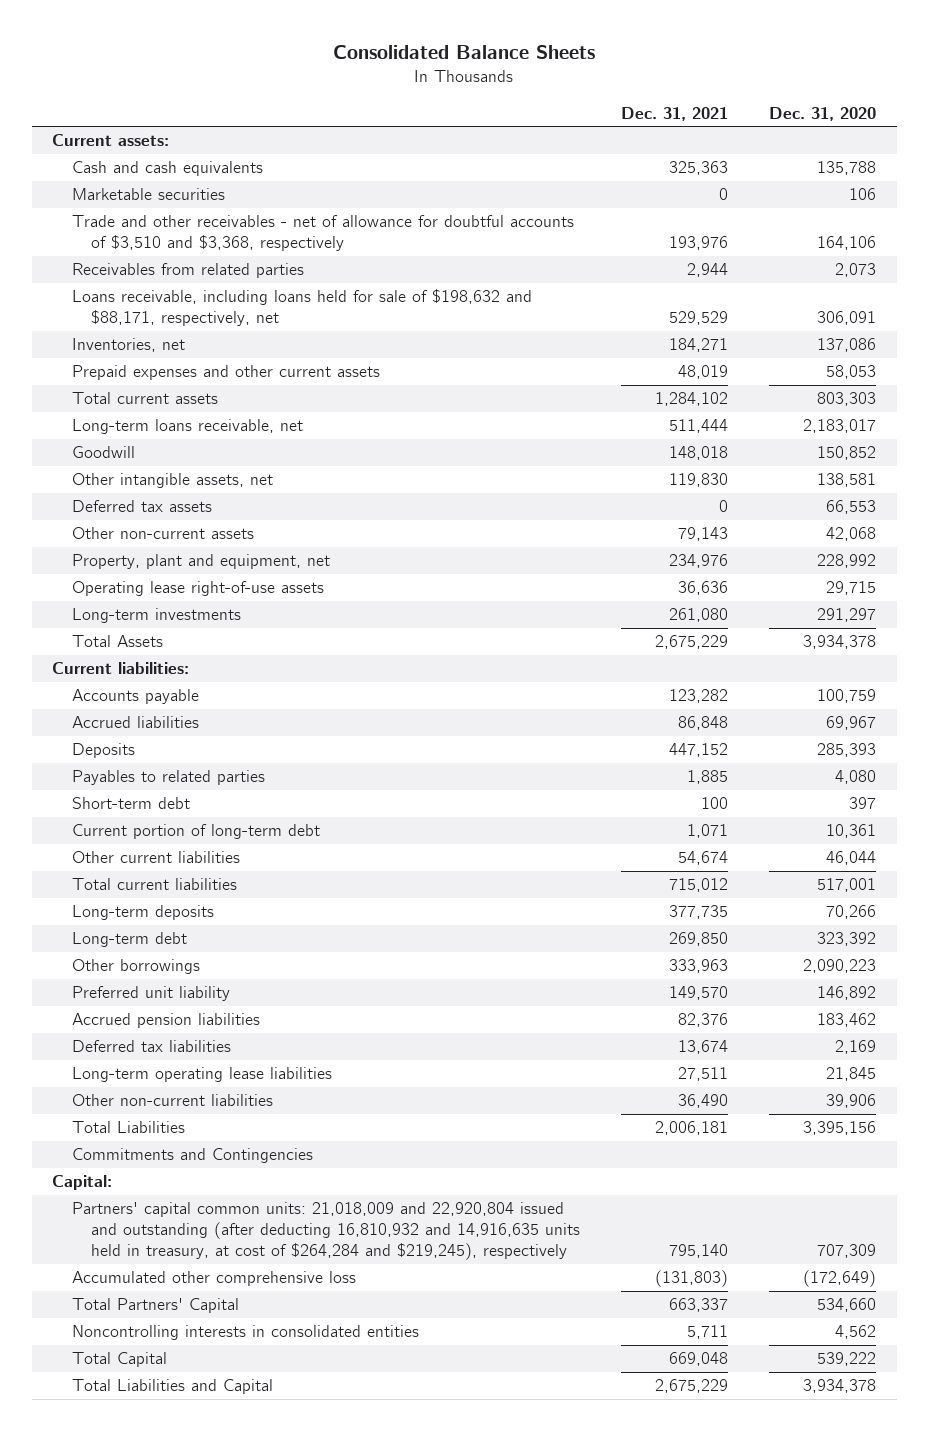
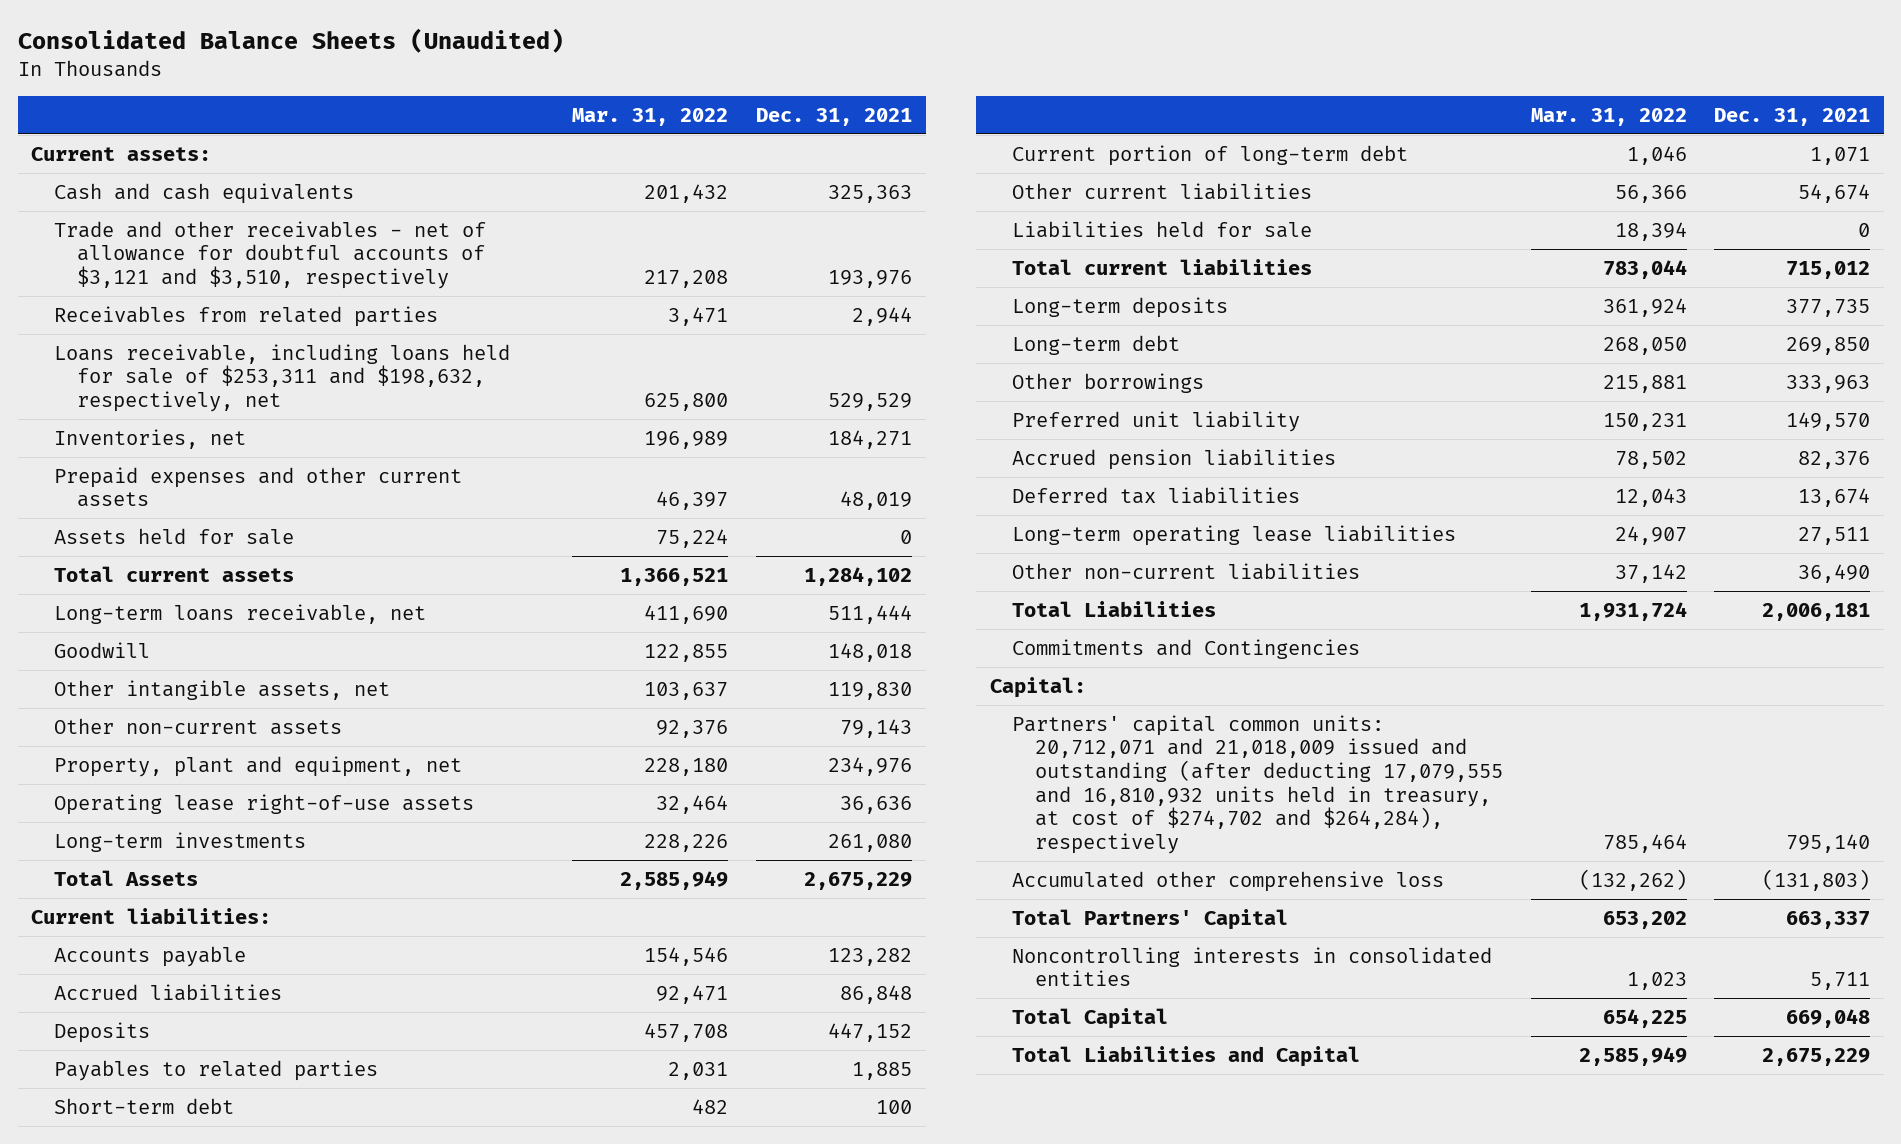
[333,44,596,59] Consolidated Balance Sheets -> [17,27,564,53] Consolidated Balance Sheets (Unaudited)
[769,106,877,121] Dec. 31, 2020 -> none
none -> [572,108,729,127] Mar. 31, 2022
[71,188,225,201] Marketable securities -> none
[71,215,574,252] Trade and other receivables - net of allowance for doubtful accounts of $3,510 and $3,368, respectively -> [54,220,487,290] Trade and other receivables - net of allowance for doubtful accounts of $3,121 and $3,510, respectively
[71,289,532,327] Loans receivable, including loans held for sale of $198,632 and $88,171, respectively, net -> [54,343,511,413] Loans receivable, including loans held for sale of $253,311 and $198,632, respectively, net
none -> [54,527,295,545] Assets held for sale
[71,500,212,513] Deferred tax assets -> none
none -> [1012,220,1313,238] Liabilities held for sale
[71,1202,581,1261] Partners' capital common units: 21,018,009 and 22,920,804 issued and outstanding (after deducting 16,810,932 and 14,916,635 units held in treasury, at cost of $264,284 and $219,245), respectively -> [1012,714,1504,854] Partners' capital common units: 20,712,071 and 21,018,009 issued and outstanding (after deducting 17,079,555 and 16,810,932 units held in treasury, at cost of $274,702 and $264,284), respectively

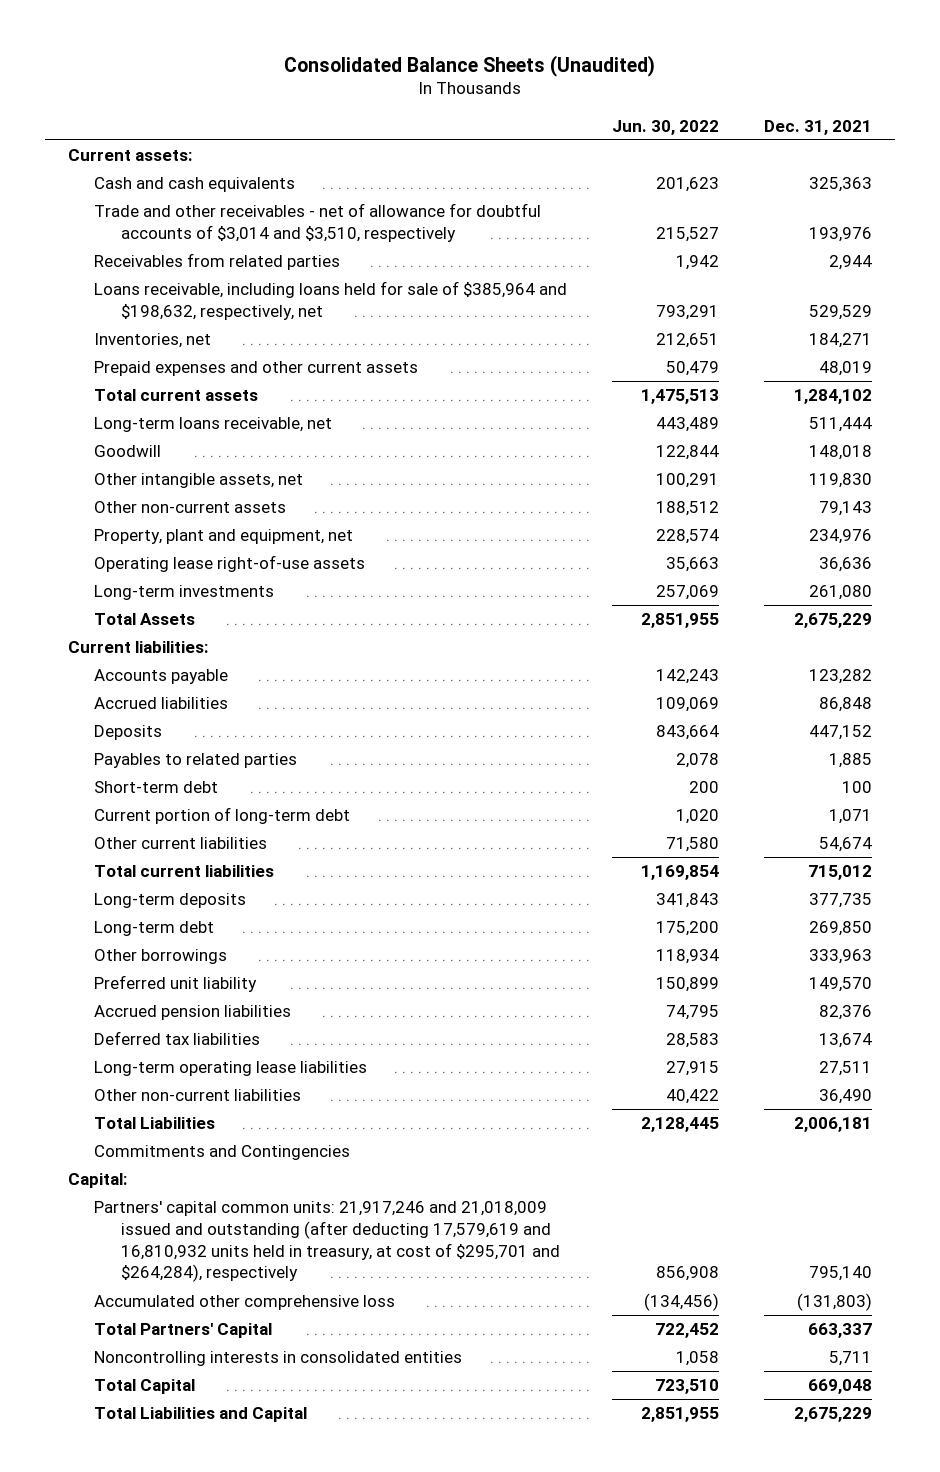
[572,108,729,127] Mar. 31, 2022 -> none
none -> [612,119,720,135] Jun. 30, 2022
[54,220,487,290] Trade and other receivables - net of allowance for doubtful accounts of $3,121 and $3,510, respectively -> [94,203,542,242] Trade and other receivables - net of allowance for doubtful accounts of $3,014 and $3,510, respectively
[54,343,511,413] Loans receivable, including loans held for sale of $253,311 and $198,632, respectively, net -> [94,281,568,320] Loans receivable, including loans held for sale of $385,964 and $198,632, respectively, net
[54,527,295,545] Assets held for sale -> none
[1012,220,1313,238] Liabilities held for sale -> none
[1012,714,1504,854] Partners' capital common units: 20,712,071 and 21,018,009 issued and outstanding (after deducting 17,079,555 and 16,810,932 units held in treasury, at cost of $274,702 and $264,284), respectively -> [94,1201,561,1283] Partners' capital common units: 21,917,246 and 21,018,009 issued and outstanding (after deducting 17,579,619 and 16,810,932 units held in treasury, at cost of $295,701 and $264,284), respectively

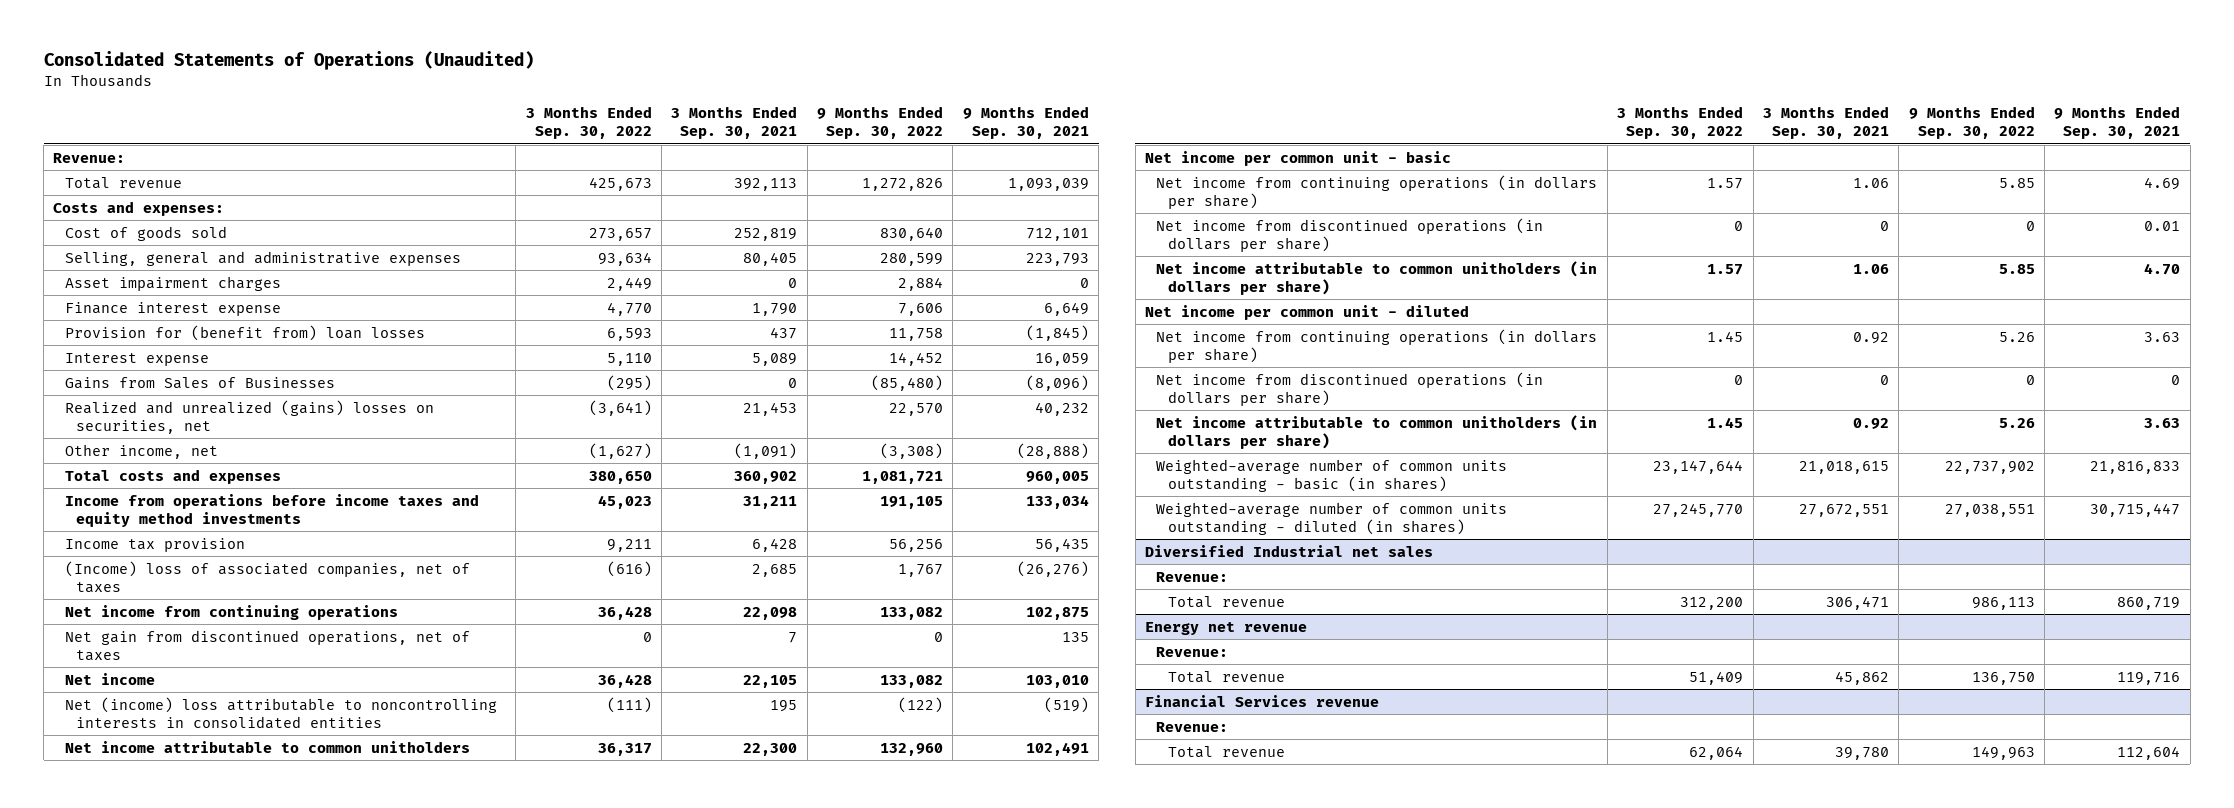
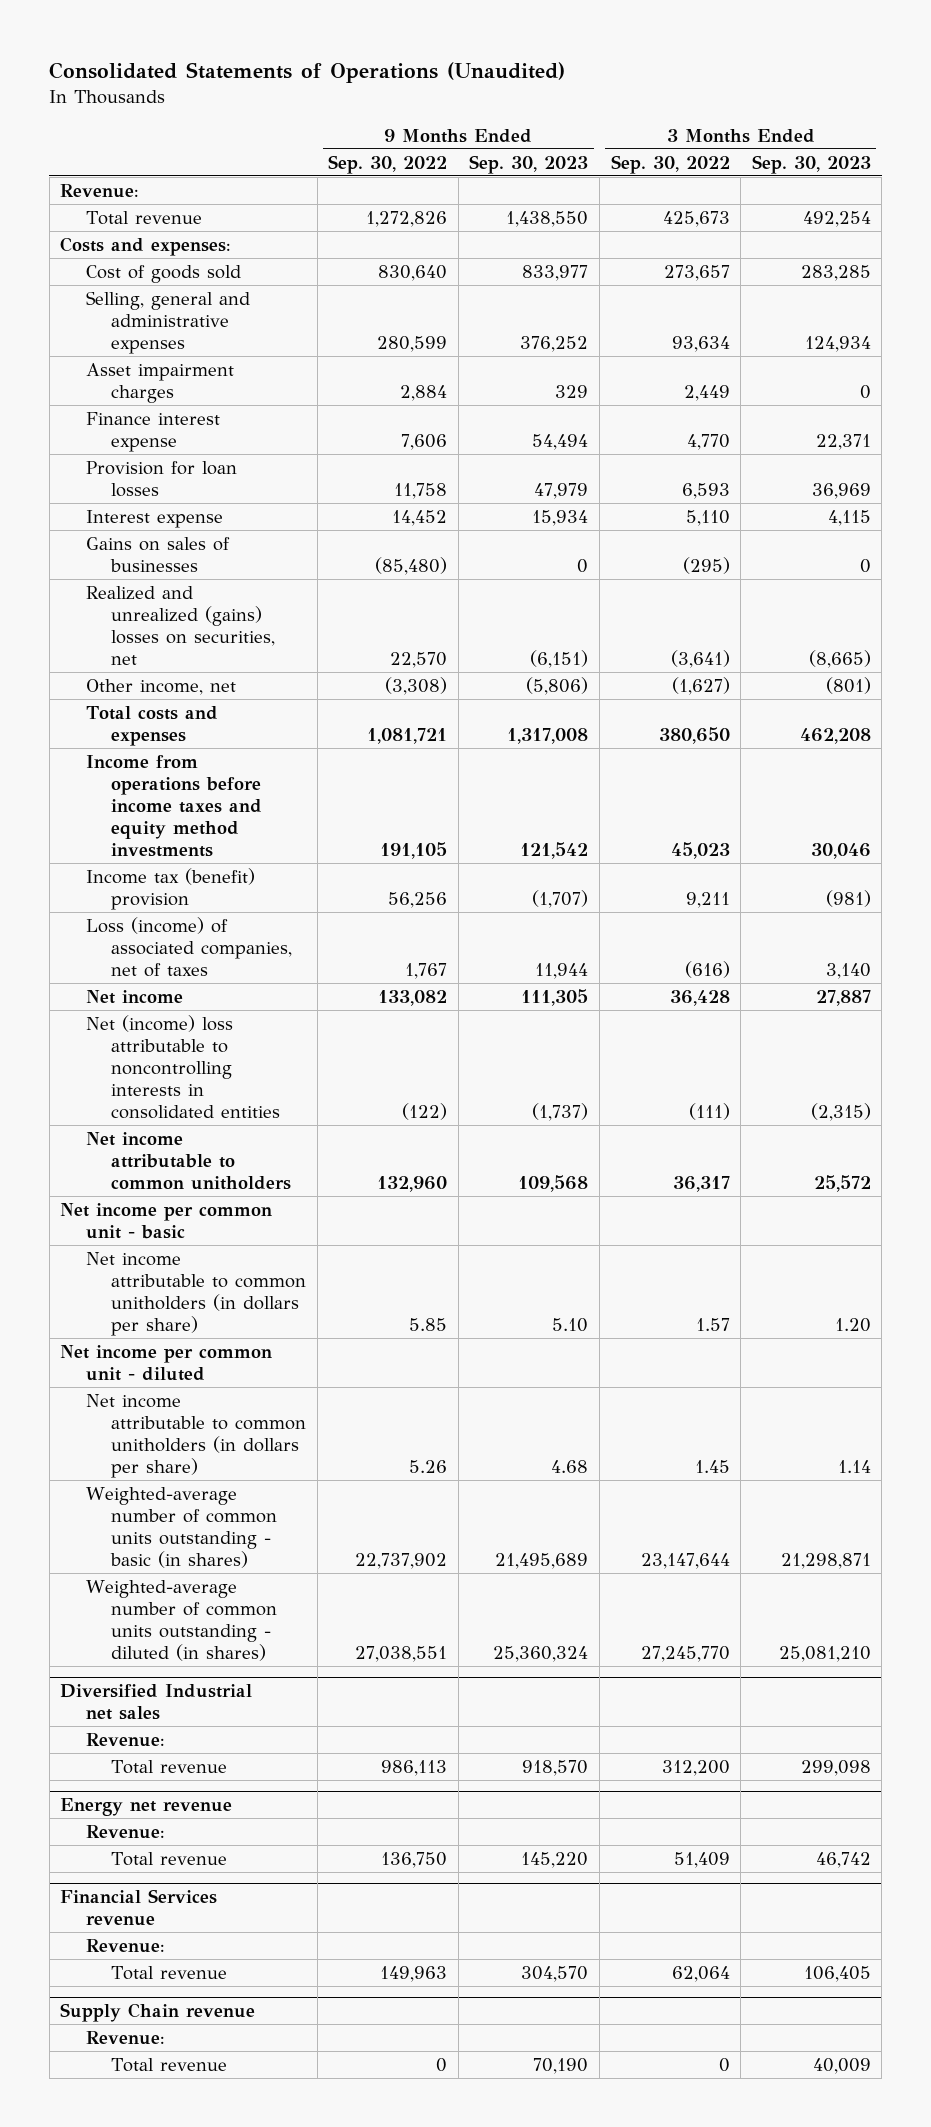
[671,106,798,140] 3 Months Ended Sep. 30, 2021 -> none
[962,106,1089,140] 9 Months Ended Sep. 30, 2021 -> none
none -> [469,154,589,174] Sep. 30, 2023
none -> [751,154,871,174] Sep. 30, 2023
[64,324,425,341] Provision for (benefit from) loan losses -> [85,460,237,497] Provision for loan losses
[64,376,335,389] Gains from Sales of Businesses -> [85,536,230,572] Gains on sales of businesses
[64,604,398,620] Net income from continuing operations -> none
[64,629,470,661] Net gain from discontinued operations, net of taxes -> none
[64,537,245,552] Income tax provision -> [85,867,255,910] Income tax (benefit) provision
[64,560,470,593] (Income) loss of associated companies, net of taxes -> [85,916,293,978] Loss (income) of associated companies, net of taxes
[1156,174,1598,209] Net income from continuing operations (in dollars per share) -> none
[1156,217,1544,252] Net income from discontinued operations (in dollars per share) -> none
[1156,328,1598,363] Net income from continuing operations (in dollars per share) -> none
[1156,371,1544,406] Net income from discontinued operations (in dollars per share) -> none
none -> [60,2002,256,2022] Supply Chain revenue
none -> [85,2030,165,2045] Revenue:
none -> [111,2057,228,2072] Total revenue

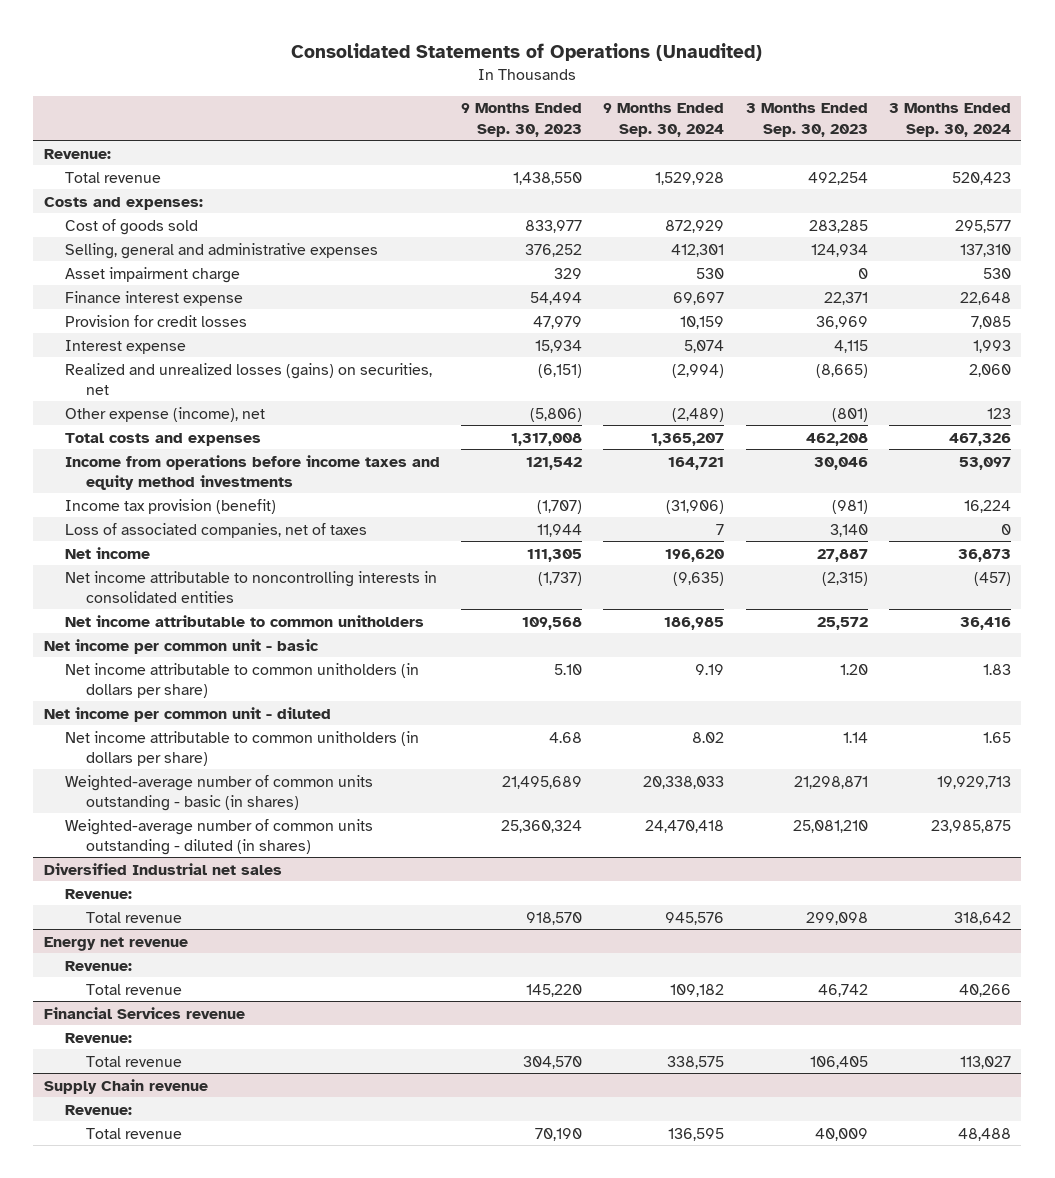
[328,154,448,174] Sep. 30, 2022 -> none
[610,154,730,174] Sep. 30, 2022 -> none
none -> [603,103,725,137] 9 Months Ended Sep. 30, 2024
none -> [888,103,1011,137] 3 Months Ended Sep. 30, 2024
[85,362,234,403] Asset impairment charges -> [64,266,240,283] Asset impairment charge
[85,460,237,497] Provision for loan losses -> [64,314,247,327] Provision for credit losses
[85,536,230,572] Gains on sales of businesses -> none
[85,585,276,666] Realized and unrealized (gains) losses on securities, net -> [64,362,432,395] Realized and unrealized losses (gains) on securities, net
[85,678,236,695] Other income, net -> [64,406,265,422] Other expense (income), net
[85,867,255,910] Income tax (benefit) provision -> [64,498,276,514] Income tax provision (benefit)
[85,916,293,978] Loss (income) of associated companies, net of taxes -> [64,522,367,538] Loss of associated companies, net of taxes
[85,1014,281,1120] Net (income) loss attributable to noncontrolling interests in consolidated entities -> [64,570,437,603] Net income attributable to noncontrolling interests in consolidated entities

